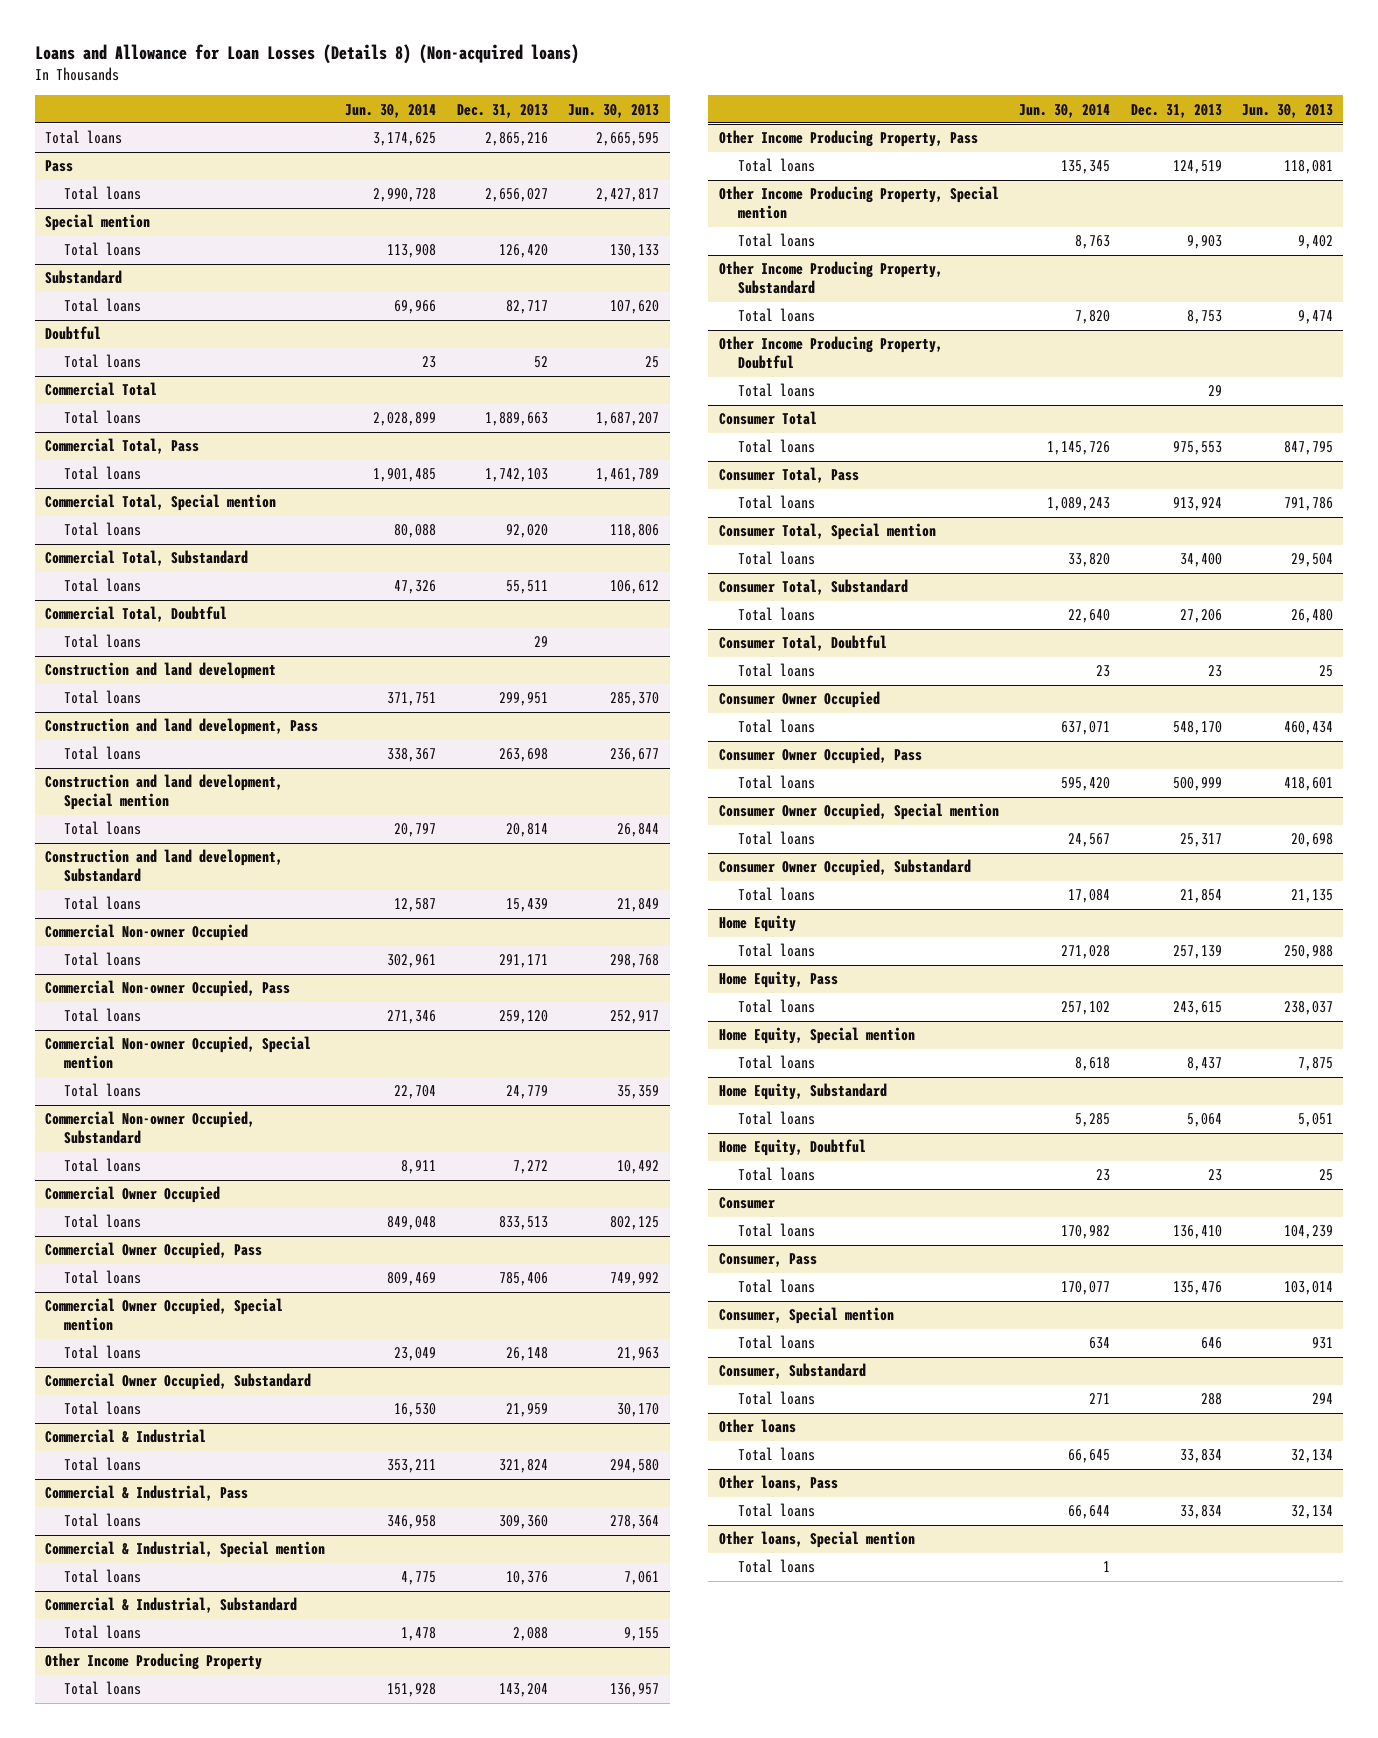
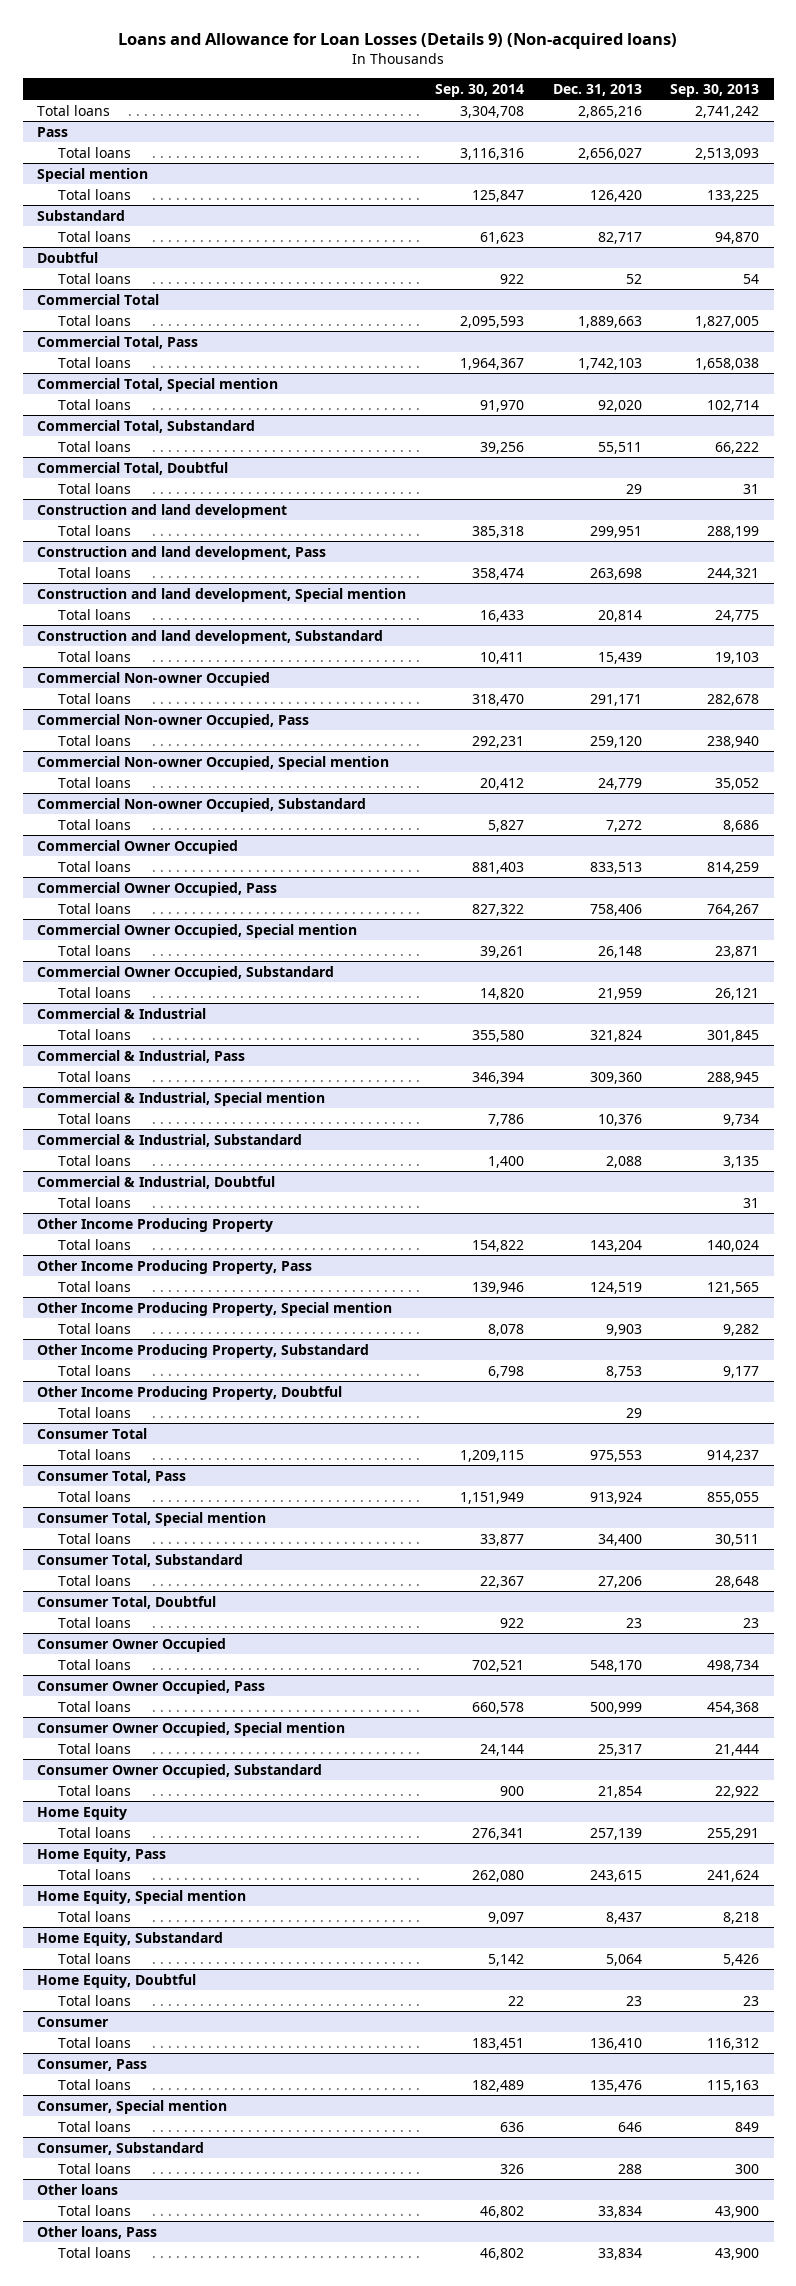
[34,43,579,64] Loans and Allowance for Loan Losses (Details 8) (Non-acquired loans) -> [118,32,678,49] Loans and Allowance for Loan Losses (Details 9) (Non-acquired loans)
[345,103,437,118] Jun. 30, 2014 -> none
[568,103,660,118] Jun. 30, 2013 -> none
none -> [434,83,524,97] Sep. 30, 2014
none -> [670,83,760,97] Sep. 30, 2013
[498,1272,548,1287] 785,406 -> [589,903,642,916] 758,406
none -> [37,1175,276,1189] Commercial & Industrial, Doubtful
none -> [58,1196,132,1208] Total loans
[718,1531,915,1549] Other loans, Special mention -> none
[737,1559,815,1574] Total loans -> none

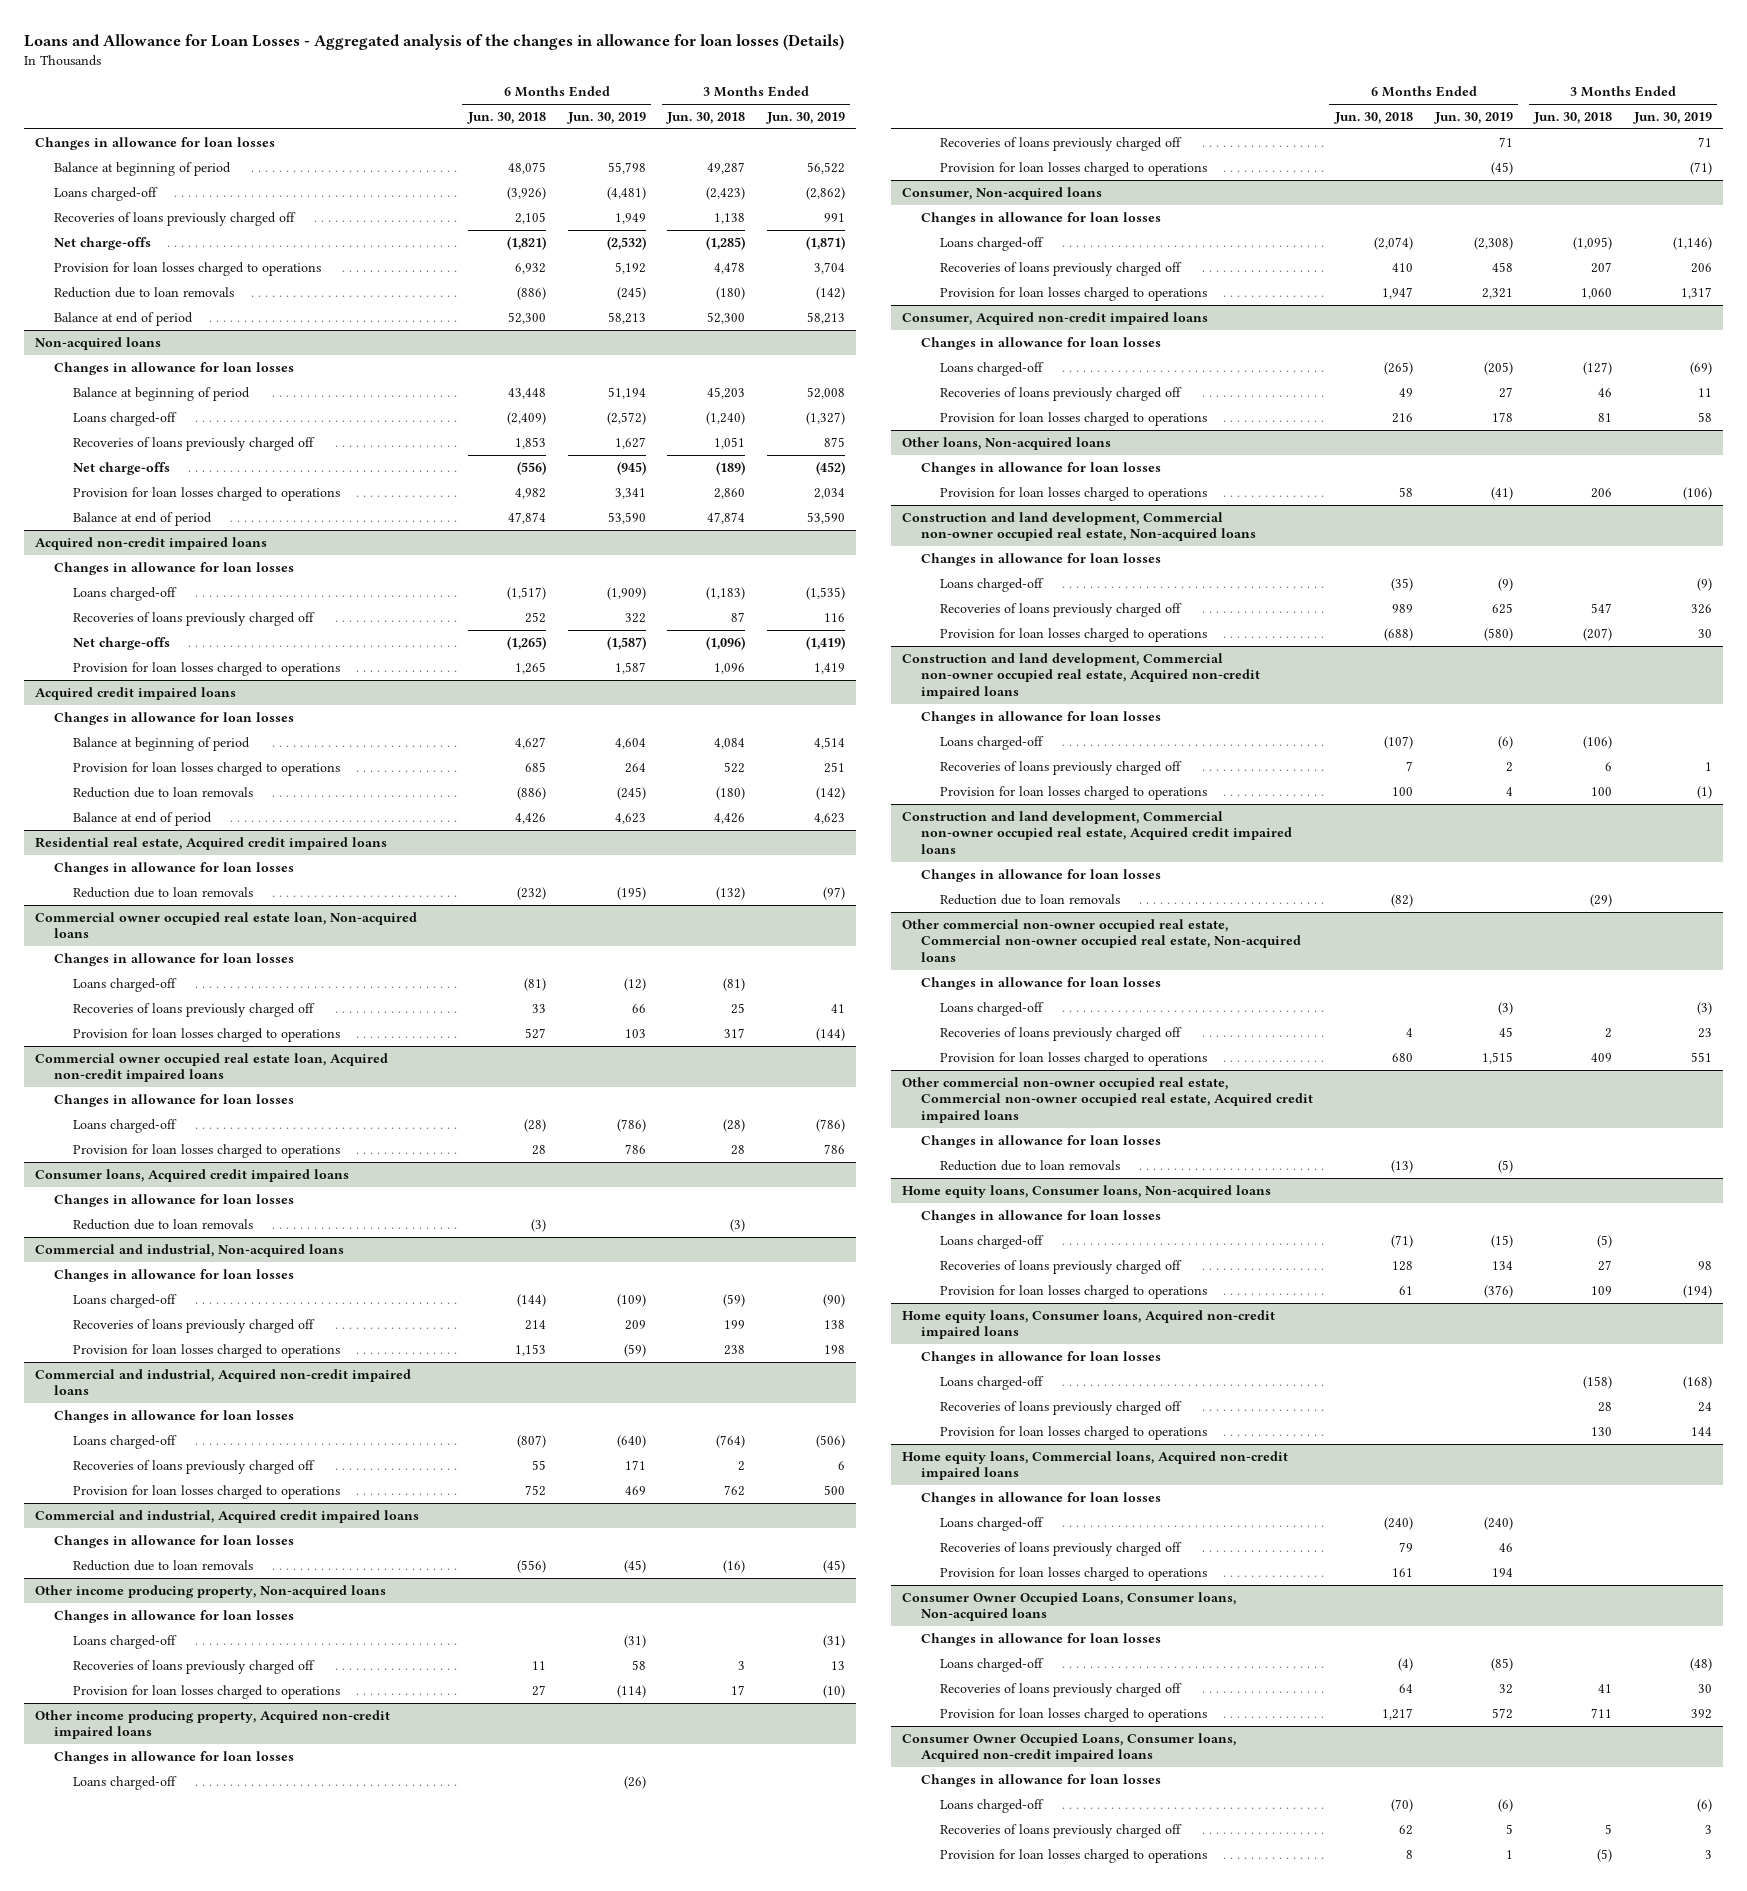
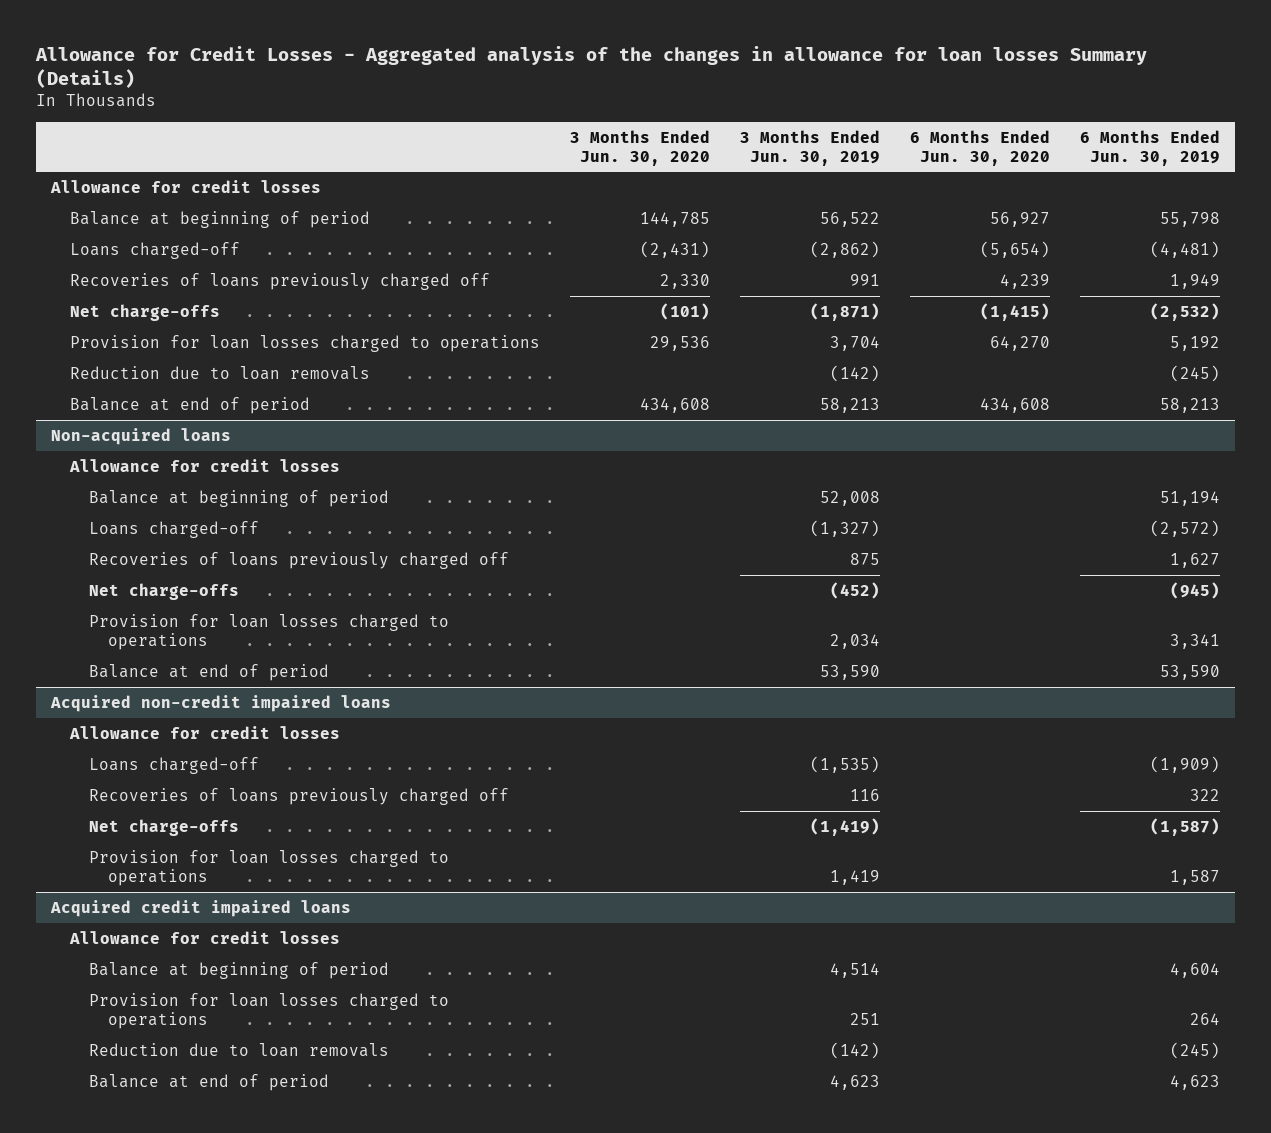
[24,34,845,51] Loans and Allowance for Loan Losses - Aggregated analysis of the changes in allowance for loan losses (Details) -> [35,45,1148,89] Allowance for Credit Losses - Aggregated analysis of the changes in allowance for loan losses Summary (Details)
[466,111,546,124] Jun. 30, 2018 -> none
[666,111,746,124] Jun. 30, 2018 -> none
none -> [570,129,711,166] 3 Months Ended Jun. 30, 2020
none -> [909,129,1050,166] 6 Months Ended Jun. 30, 2020
[35,136,276,150] Changes in allowance for loan losses -> [50,179,322,193] Allowance for credit losses
[54,361,295,375] Changes in allowance for loan losses -> [69,458,341,472] Allowance for credit losses
[54,561,295,575] Changes in allowance for loan losses -> [69,725,341,739] Allowance for credit losses
[54,711,295,725] Changes in allowance for loan losses -> [69,930,341,944] Allowance for credit losses
[35,836,388,850] Residential real estate, Acquired credit impaired loans -> none
[54,861,295,875] Changes in allowance for loan losses -> none
[73,886,254,898] Reduction due to loan removals -> none
[35,911,418,939] Commercial owner occupied real estate loan, Non-acquired loans -> none
[54,952,295,966] Changes in allowance for loan losses -> none
[73,977,178,992] Loans charged-off -> none
[73,1002,316,1017] Recoveries of loans previously charged off -> none
[73,1027,341,1042] Provision for loan losses charged to operations -> none
[35,1052,389,1083] Commercial owner occupied real estate loan, Acquired non-credit impaired loans -> none
[54,1093,295,1107] Changes in allowance for loan losses -> none
[73,1118,178,1133] Loans charged-off -> none
[73,1143,341,1158] Provision for loan losses charged to operations -> none
[35,1168,350,1182] Consumer loans, Acquired credit impaired loans -> none
[54,1193,295,1207] Changes in allowance for loan losses -> none
[73,1218,254,1230] Reduction due to loan removals -> none
[35,1243,345,1257] Commercial and industrial, Non-acquired loans -> none
[54,1268,295,1282] Changes in allowance for loan losses -> none
[73,1293,178,1308] Loans charged-off -> none
[73,1318,316,1333] Recoveries of loans previously charged off -> none
[73,1343,341,1358] Provision for loan losses charged to operations -> none
[35,1368,412,1396] Commercial and industrial, Acquired non-credit impaired loans -> none
[54,1409,295,1423] Changes in allowance for loan losses -> none
[73,1434,178,1449] Loans charged-off -> none
[73,1459,316,1474] Recoveries of loans previously charged off -> none
[73,1484,341,1499] Provision for loan losses charged to operations -> none
[35,1509,420,1523] Commercial and industrial, Acquired credit impaired loans -> none
[54,1534,295,1548] Changes in allowance for loan losses -> none
[73,1559,254,1571] Reduction due to loan removals -> none
[35,1584,387,1598] Other income producing property, Non-acquired loans -> none
[54,1609,295,1623] Changes in allowance for loan losses -> none
[73,1634,178,1649] Loans charged-off -> none
[73,1659,316,1674] Recoveries of loans previously charged off -> none
[73,1684,341,1699] Provision for loan losses charged to operations -> none
[35,1709,391,1740] Other income producing property, Acquired non-credit impaired loans -> none
[54,1750,295,1764] Changes in allowance for loan losses -> none
[73,1775,178,1790] Loans charged-off -> none
[940,136,1183,151] Recoveries of loans previously charged off -> none
[940,161,1208,176] Provision for loan losses charged to operations -> none
[902,186,1103,200] Consumer, Non-acquired loans -> none
[921,211,1162,225] Changes in allowance for loan losses -> none
[940,236,1045,251] Loans charged-off -> none
[940,261,1183,276] Recoveries of loans previously charged off -> none
[940,286,1208,301] Provision for loan losses charged to operations -> none
[902,311,1209,325] Consumer, Acquired non-credit impaired loans -> none
[921,336,1162,350] Changes in allowance for loan losses -> none
[940,361,1045,376] Loans charged-off -> none
[940,386,1183,401] Recoveries of loans previously charged off -> none
[940,411,1208,426] Provision for loan losses charged to operations -> none
[902,436,1112,450] Other loans, Non-acquired loans -> none
[921,461,1162,475] Changes in allowance for loan losses -> none
[940,486,1208,501] Provision for loan losses charged to operations -> none
[902,511,1257,542] Construction and land development, Commercial non-owner occupied real estate, Non-acquired loans -> none
[921,552,1162,566] Changes in allowance for loan losses -> none
[940,577,1045,592] Loans charged-off -> none
[940,602,1183,617] Recoveries of loans previously charged off -> none
[940,627,1208,642] Provision for loan losses charged to operations -> none
[902,652,1261,700] Construction and land development, Commercial non-owner occupied real estate, Acquired non-credit impaired loans -> none
[921,710,1162,724] Changes in allowance for loan losses -> none
[940,735,1045,750] Loans charged-off -> none
[940,760,1183,775] Recoveries of loans previously charged off -> none
[940,785,1208,800] Provision for loan losses charged to operations -> none
[902,810,1293,855] Construction and land development, Commercial non-owner occupied real estate, Acquired credit impaired loans -> none
[921,868,1162,882] Changes in allowance for loan losses -> none
[940,893,1121,905] Reduction due to loan removals -> none
[902,918,1302,963] Other commercial non-owner occupied real estate, Commercial non-owner occupied real estate, Non-acquired loans -> none
[921,976,1162,990] Changes in allowance for loan losses -> none
[940,1001,1045,1016] Loans charged-off -> none
[940,1026,1183,1041] Recoveries of loans previously charged off -> none
[940,1051,1208,1066] Provision for loan losses charged to operations -> none
[902,1076,1314,1124] Other commercial non-owner occupied real estate, Commercial non-owner occupied real estate, Acquired credit impaired loans -> none
[921,1134,1162,1148] Changes in allowance for loan losses -> none
[940,1159,1121,1171] Reduction due to loan removals -> none
[902,1184,1272,1198] Home equity loans, Consumer loans, Non-acquired loans -> none
[921,1209,1162,1223] Changes in allowance for loan losses -> none
[940,1234,1045,1249] Loans charged-off -> none
[940,1259,1183,1274] Recoveries of loans previously charged off -> none
[940,1284,1208,1299] Provision for loan losses charged to operations -> none
[902,1309,1276,1340] Home equity loans, Consumer loans, Acquired non-credit impaired loans -> none
[921,1350,1162,1364] Changes in allowance for loan losses -> none
[940,1375,1045,1390] Loans charged-off -> none
[940,1400,1183,1415] Recoveries of loans previously charged off -> none
[940,1425,1208,1440] Provision for loan losses charged to operations -> none
[902,1450,1289,1481] Home equity loans, Commercial loans, Acquired non-credit impaired loans -> none
[921,1491,1162,1505] Changes in allowance for loan losses -> none
[940,1516,1045,1531] Loans charged-off -> none
[940,1541,1183,1556] Recoveries of loans previously charged off -> none
[940,1566,1208,1581] Provision for loan losses charged to operations -> none
[902,1591,1237,1622] Consumer Owner Occupied Loans, Consumer loans, Non-acquired loans -> none
[921,1632,1162,1646] Changes in allowance for loan losses -> none
[940,1657,1045,1672] Loans charged-off -> none
[940,1682,1183,1697] Recoveries of loans previously charged off -> none
[940,1707,1208,1722] Provision for loan losses charged to operations -> none
[902,1732,1237,1763] Consumer Owner Occupied Loans, Consumer loans, Acquired non-credit impaired loans -> none
[921,1773,1162,1787] Changes in allowance for loan losses -> none
[940,1798,1045,1813] Loans charged-off -> none
[940,1823,1183,1838] Recoveries of loans previously charged off -> none
[940,1848,1208,1863] Provision for loan losses charged to operations -> none

